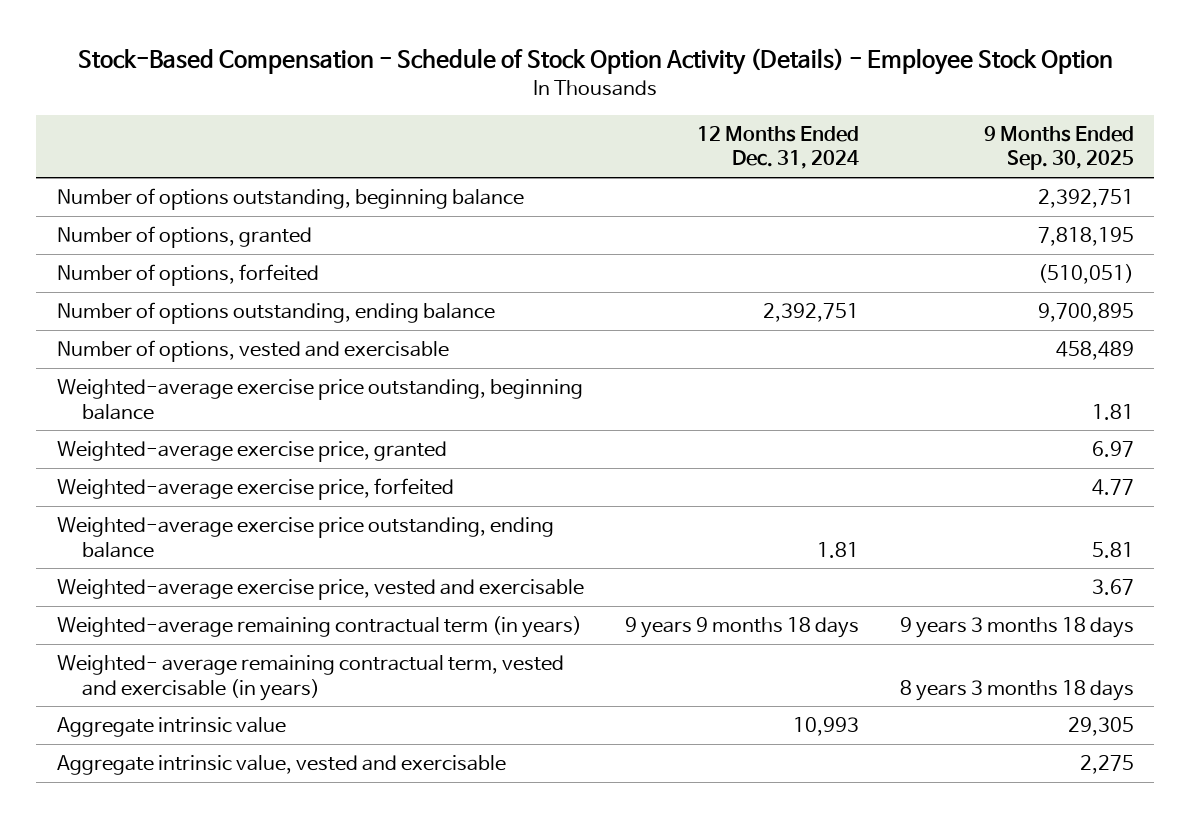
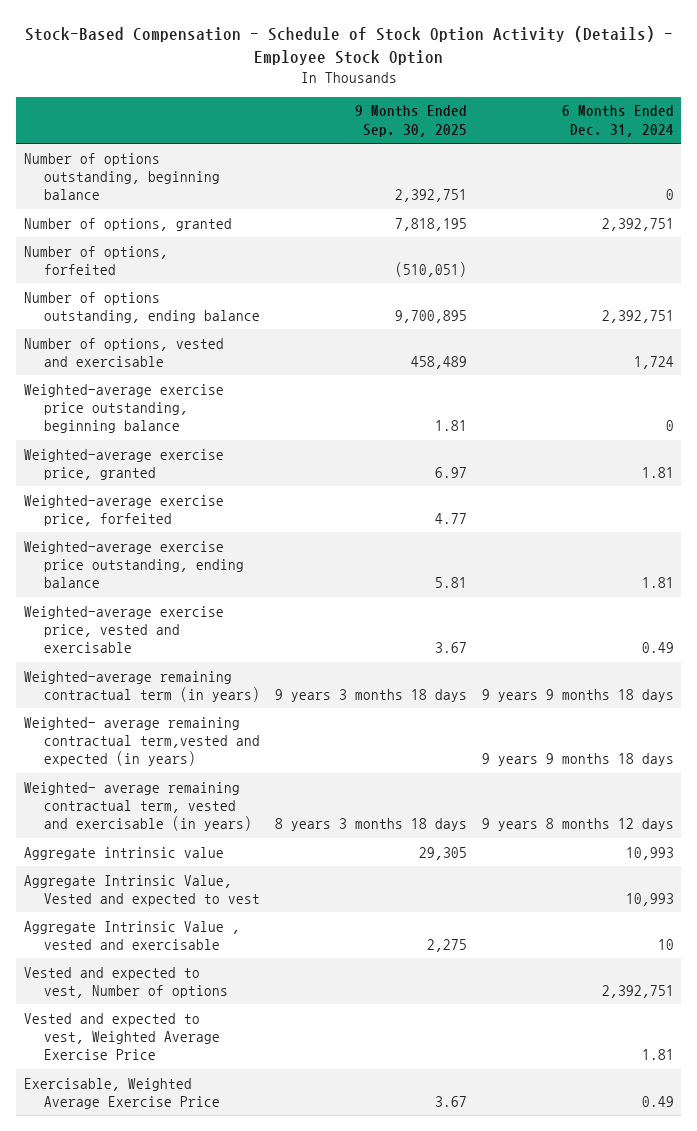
[696,126,859,170] 12 Months Ended Dec. 31, 2024 -> none
none -> [561,105,674,137] 6 Months Ended Dec. 31, 2024
none -> [23,716,260,767] Weighted- average remaining contractual term,vested and expected (in years)
none -> [23,874,260,907] Aggregate Intrinsic Value, Vested and expected to vest
[56,755,506,776] Aggregate intrinsic value, vested and exercisable -> [23,920,240,951] Aggregate Intrinsic Value , vested and exercisable
none -> [23,966,228,999] Vested and expected to vest, Number of options
none -> [23,1012,220,1061] Vested and expected to vest, Weighted Average Exercise Price
none -> [23,1077,220,1110] Exercisable, Weighted Average Exercise Price

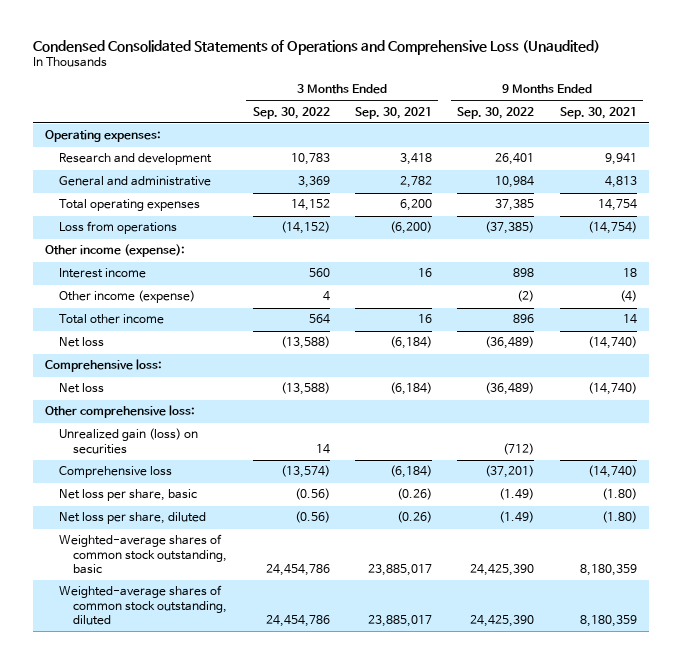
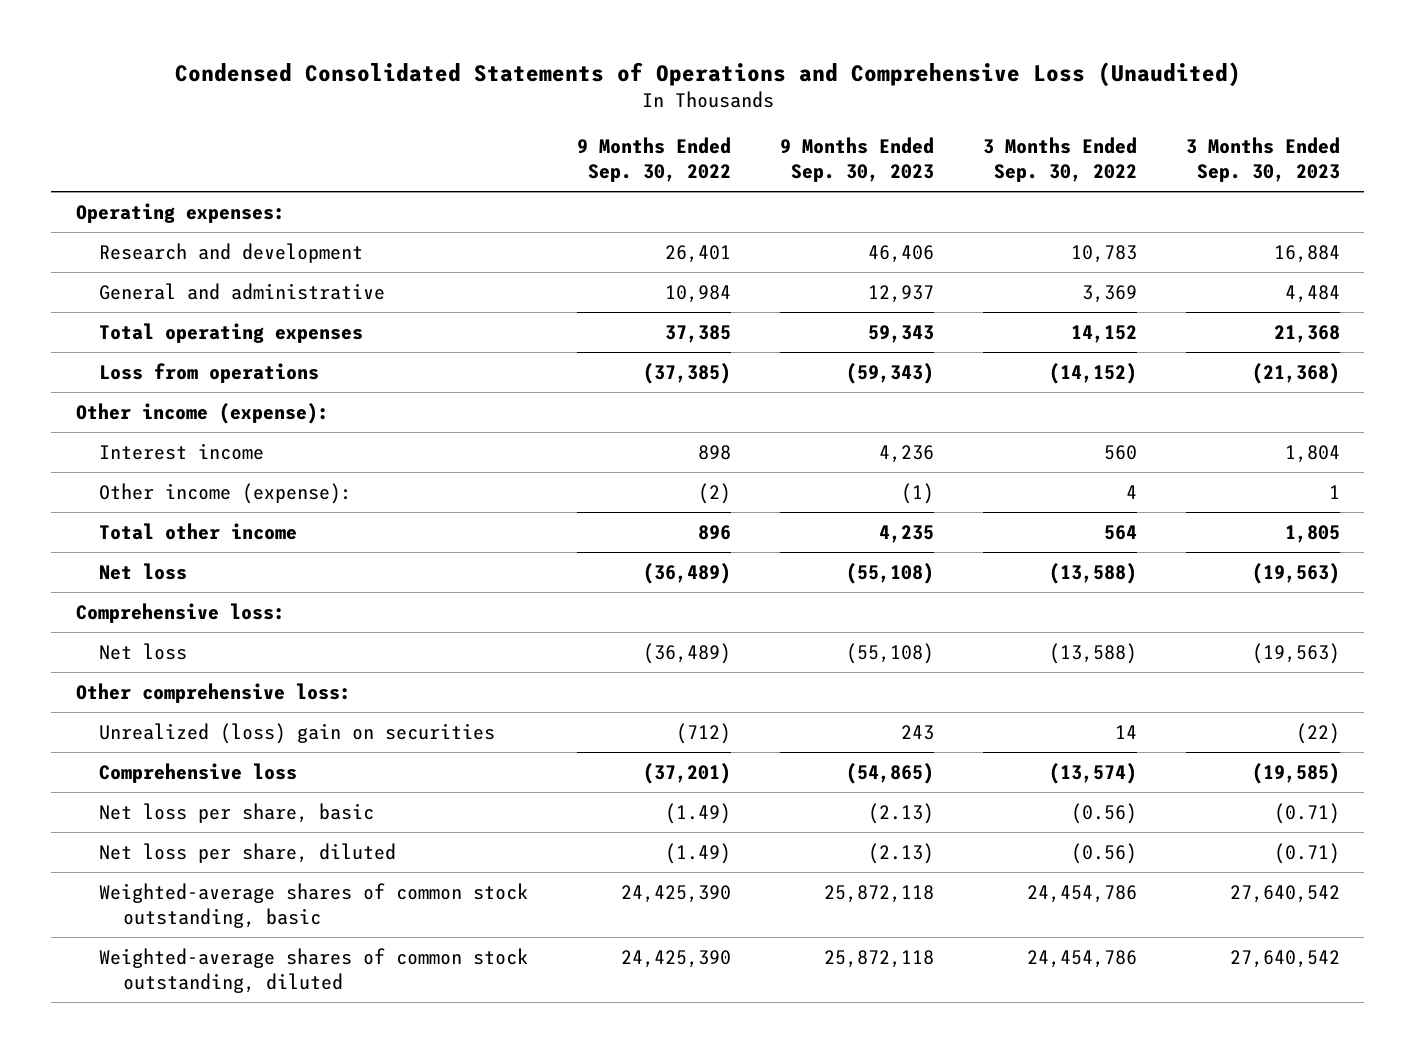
[354,106,432,119] Sep. 30, 2021 -> none
[559,106,637,119] Sep. 30, 2021 -> none
none -> [779,137,934,183] 9 Months Ended Sep. 30, 2023
none -> [1185,137,1340,183] 3 Months Ended Sep. 30, 2023
[59,290,196,304] Other income (expense) -> [99,482,353,504] Other income (expense):
[59,428,199,454] Unrealized gain (loss) on securities -> [99,722,496,744] Unrealized (loss) gain on securities

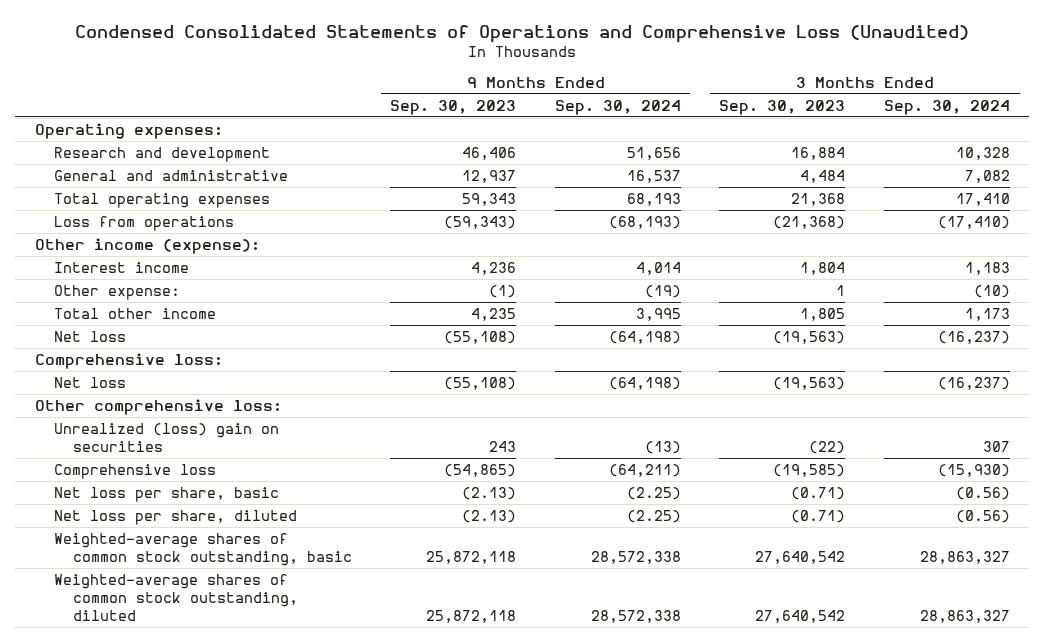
[577,137,732,183] 9 Months Ended Sep. 30, 2022 -> none
[982,137,1137,183] 3 Months Ended Sep. 30, 2022 -> none
none -> [554,99,681,115] Sep. 30, 2024
none -> [883,99,1010,115] Sep. 30, 2024
[99,482,353,504] Other income (expense): -> [53,284,180,300] Other expense:

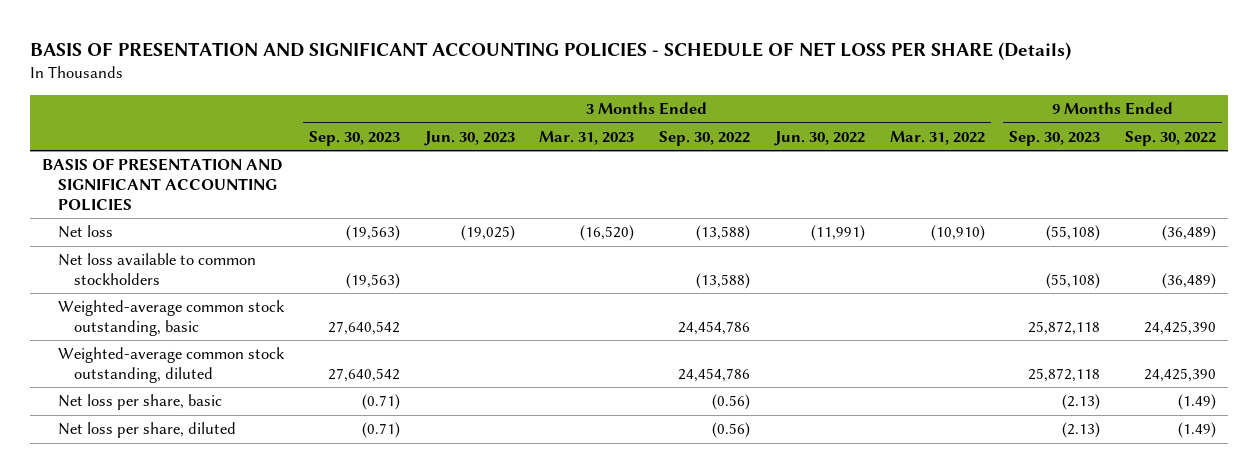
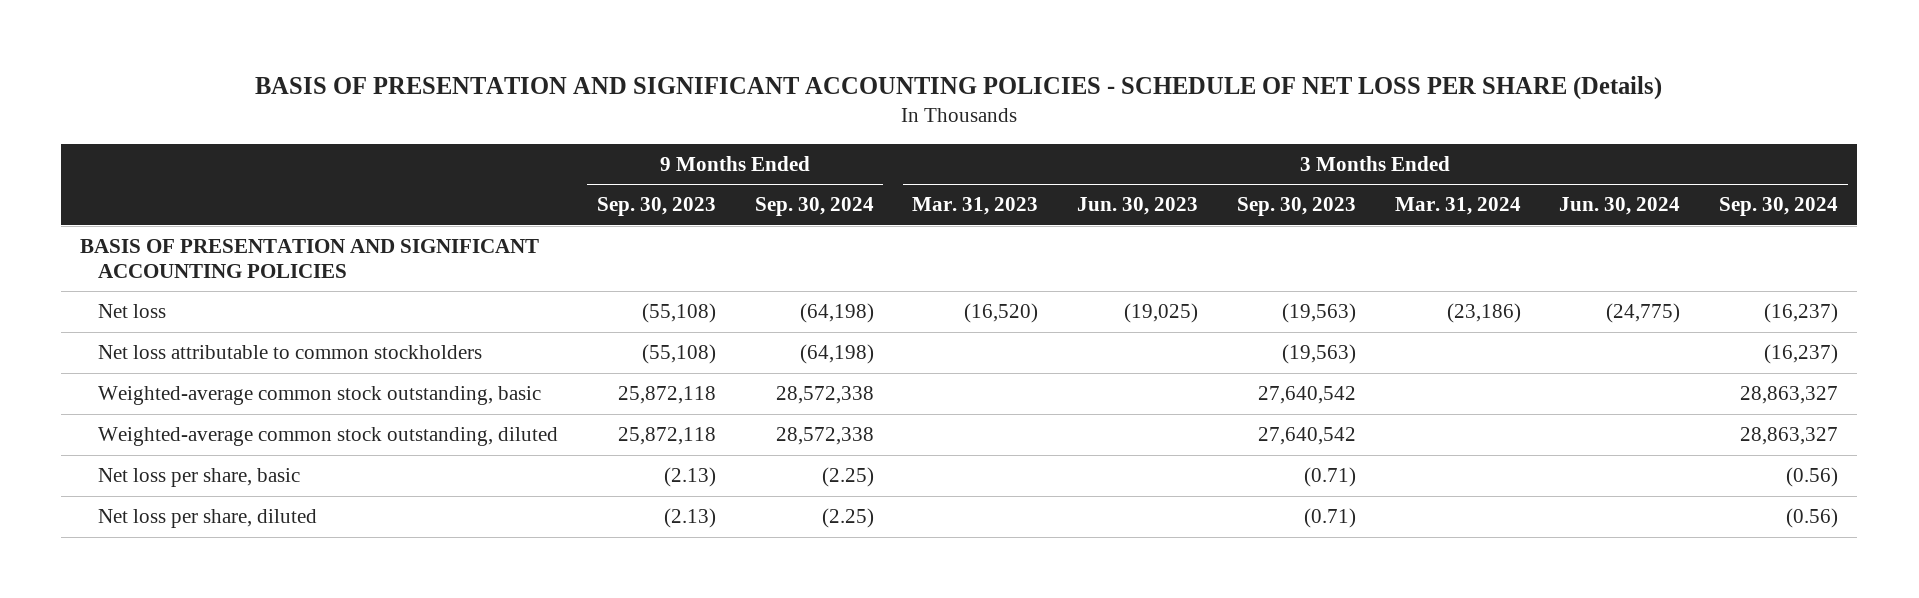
[659,130,751,146] Sep. 30, 2022 -> none
[773,130,865,146] Jun. 30, 2022 -> none
[889,130,985,145] Mar. 31, 2022 -> none
[1124,130,1216,146] Sep. 30, 2022 -> none
none -> [754,197,874,217] Sep. 30, 2024
none -> [1394,197,1521,216] Mar. 31, 2024
none -> [1559,197,1681,216] Jun. 30, 2024
none -> [1719,197,1839,217] Sep. 30, 2024
[58,253,257,286] Net loss available to common stockholders -> [98,345,483,360] Net loss attributable to common stockholders

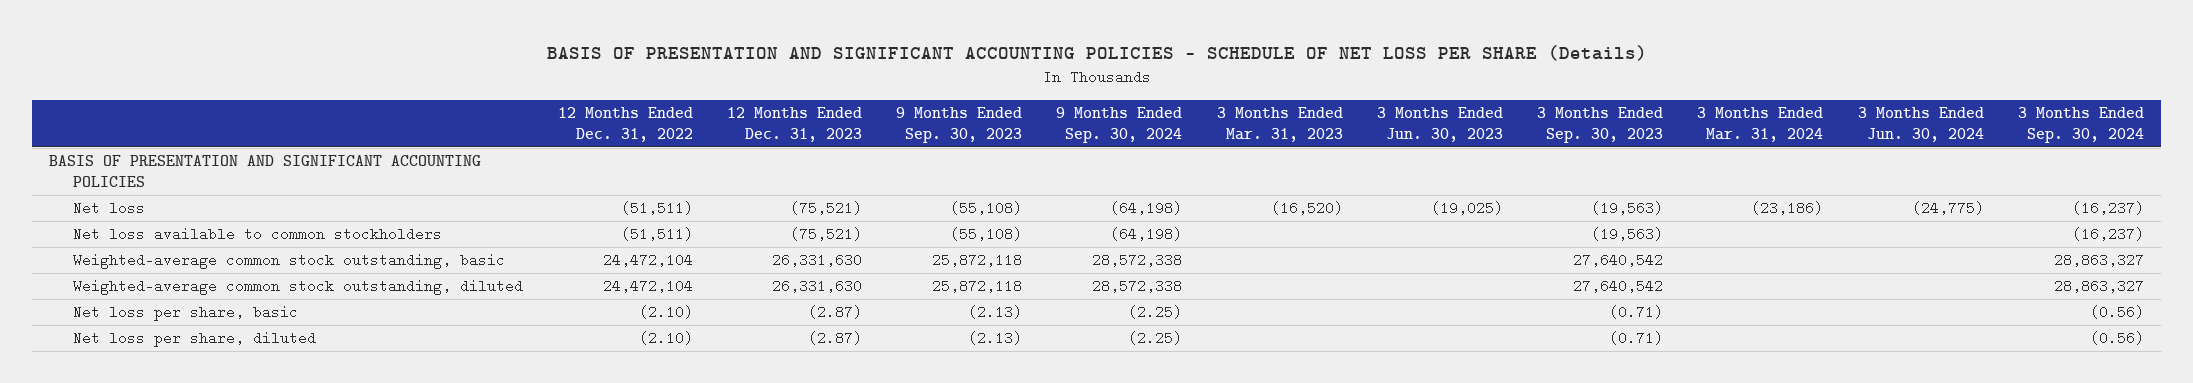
none -> [557,106,693,142] 12 Months Ended Dec. 31, 2022
none -> [726,106,862,142] 12 Months Ended Dec. 31, 2023
[98,345,483,360] Net loss attributable to common stockholders -> [73,227,443,242] Net loss available to common stockholders

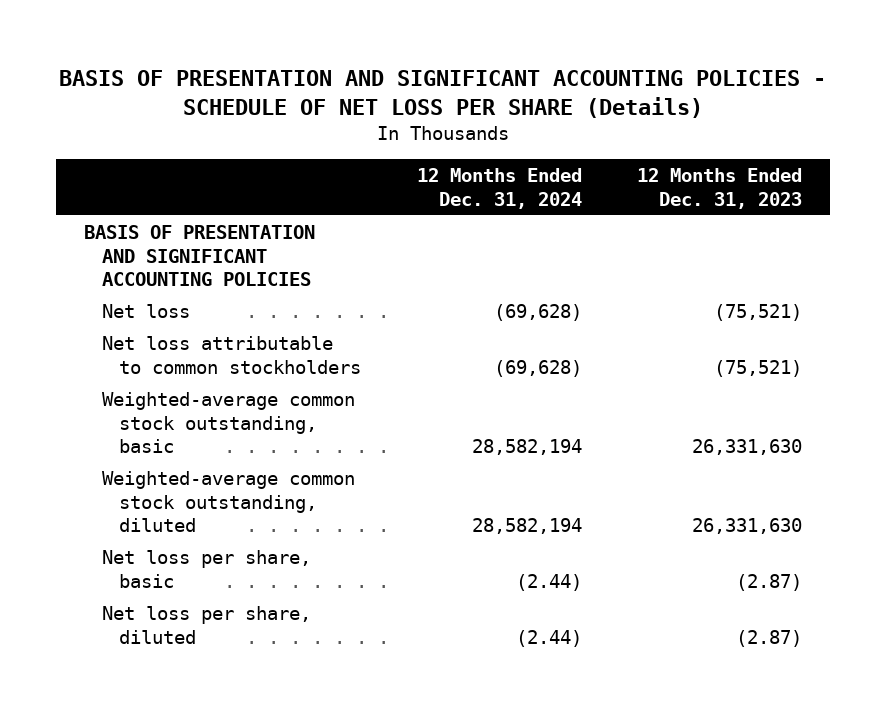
[557,106,693,142] 12 Months Ended Dec. 31, 2022 -> none
[896,106,1023,143] 9 Months Ended Sep. 30, 2023 -> none
[1056,106,1183,143] 9 Months Ended Sep. 30, 2024 -> none
[1216,106,1343,142] 3 Months Ended Mar. 31, 2023 -> none
[1376,106,1503,142] 3 Months Ended Jun. 30, 2023 -> none
[1537,106,1664,143] 3 Months Ended Sep. 30, 2023 -> none
[1697,106,1824,142] 3 Months Ended Mar. 31, 2024 -> none
[1857,106,1984,142] 3 Months Ended Jun. 30, 2024 -> none
[2017,106,2144,143] 3 Months Ended Sep. 30, 2024 -> none
none -> [416,168,582,209] 12 Months Ended Dec. 31, 2024
[73,227,443,242] Net loss available to common stockholders -> [101,335,362,374] Net loss attributable to common stockholders

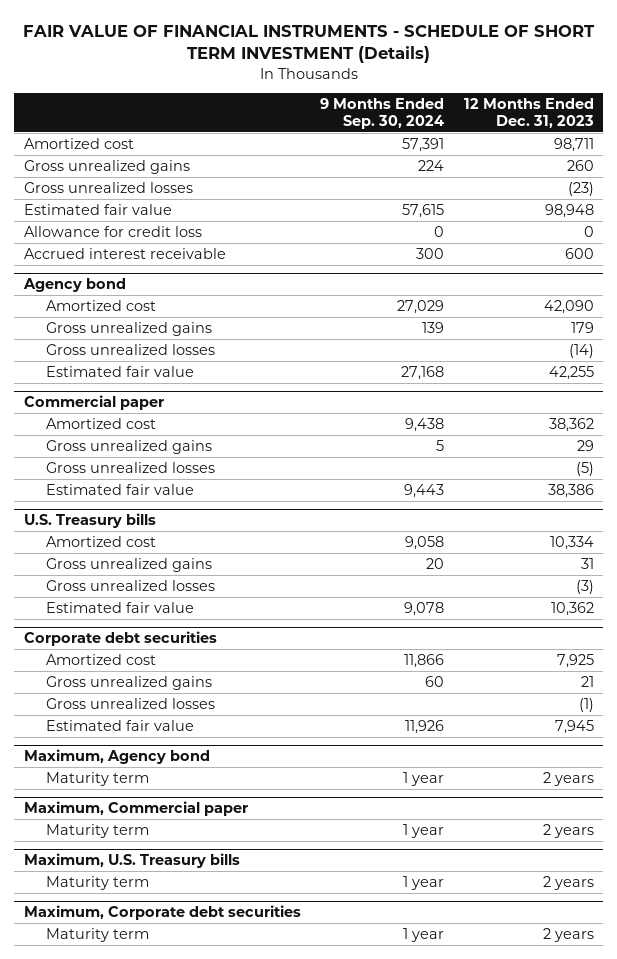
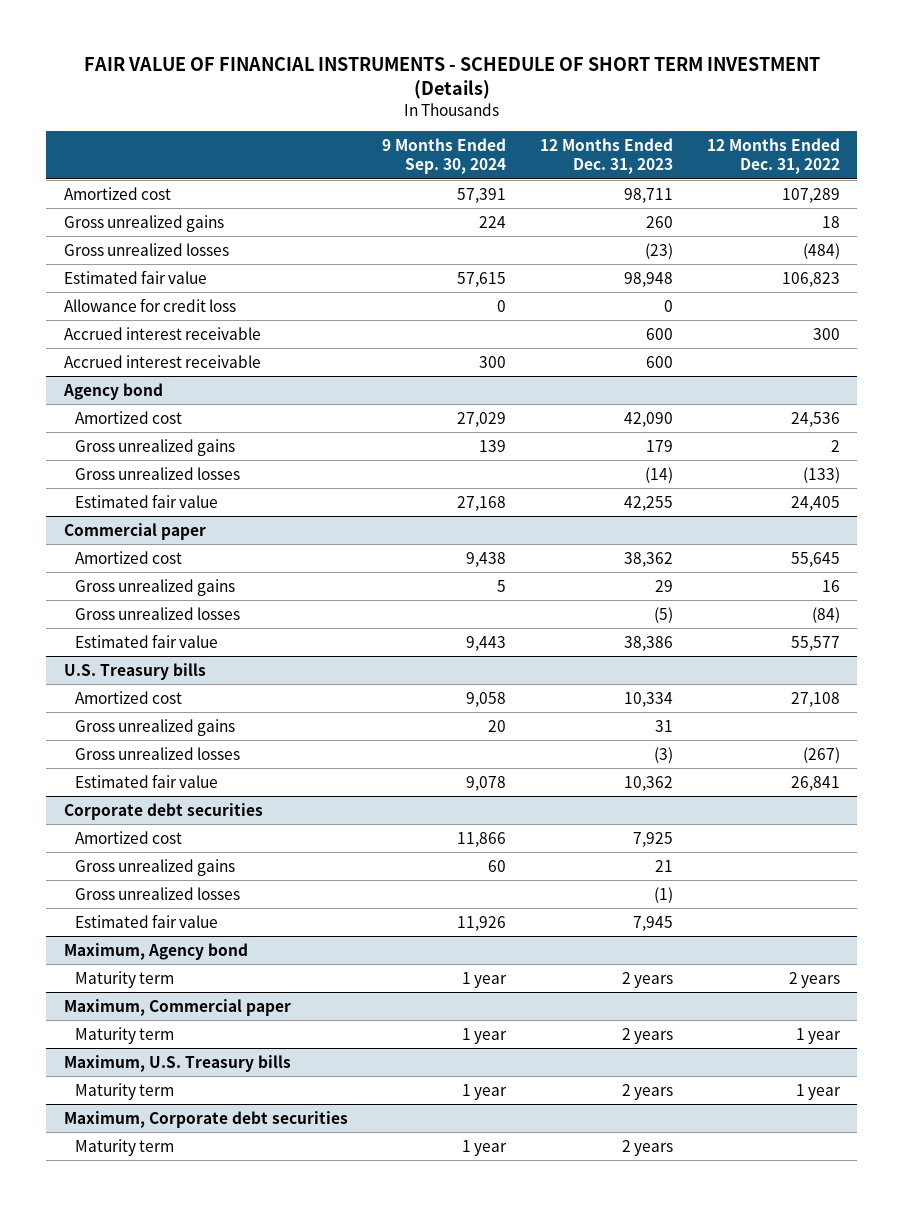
none -> [707,137,841,175] 12 Months Ended Dec. 31, 2022
none -> [63,326,261,340] Accrued interest receivable

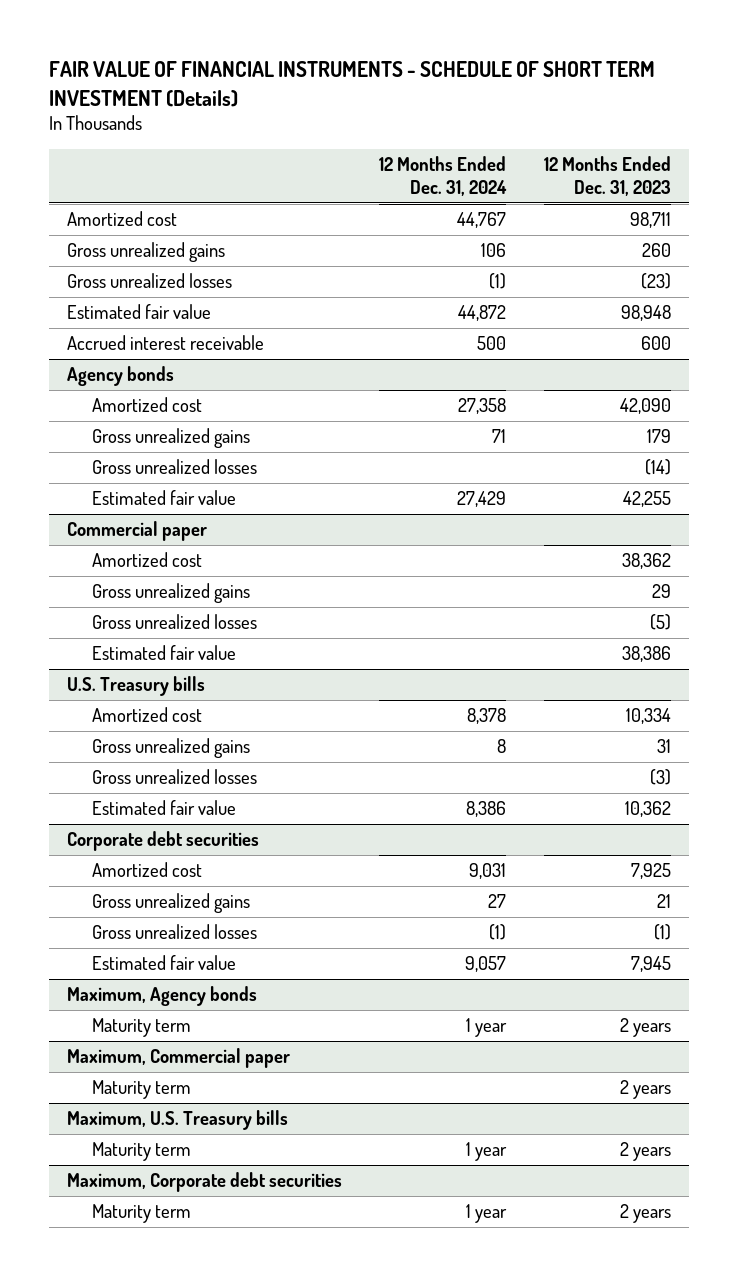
[381,137,506,175] 9 Months Ended Sep. 30, 2024 -> none
[707,137,841,175] 12 Months Ended Dec. 31, 2022 -> none
none -> [379,156,508,196] 12 Months Ended Dec. 31, 2024
[63,297,236,312] Allowance for credit loss -> none
[63,354,261,368] Accrued interest receivable -> none
[62,382,163,400] Agency bond -> [67,366,175,387] Agency bonds
[63,942,248,960] Maximum, Agency bond -> [67,986,258,1007] Maximum, Agency bonds

